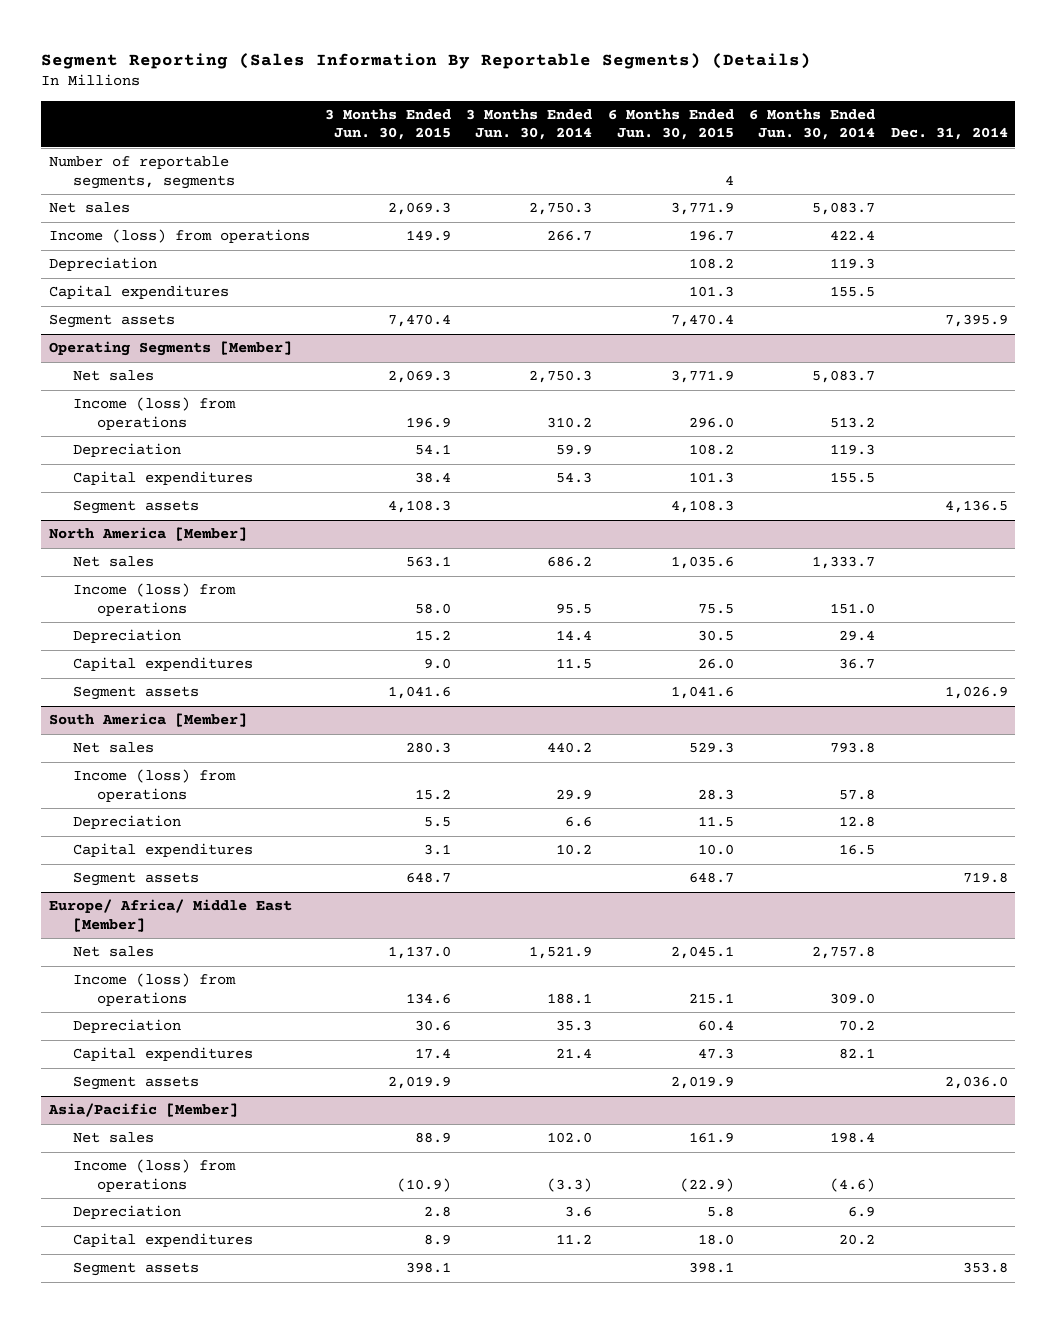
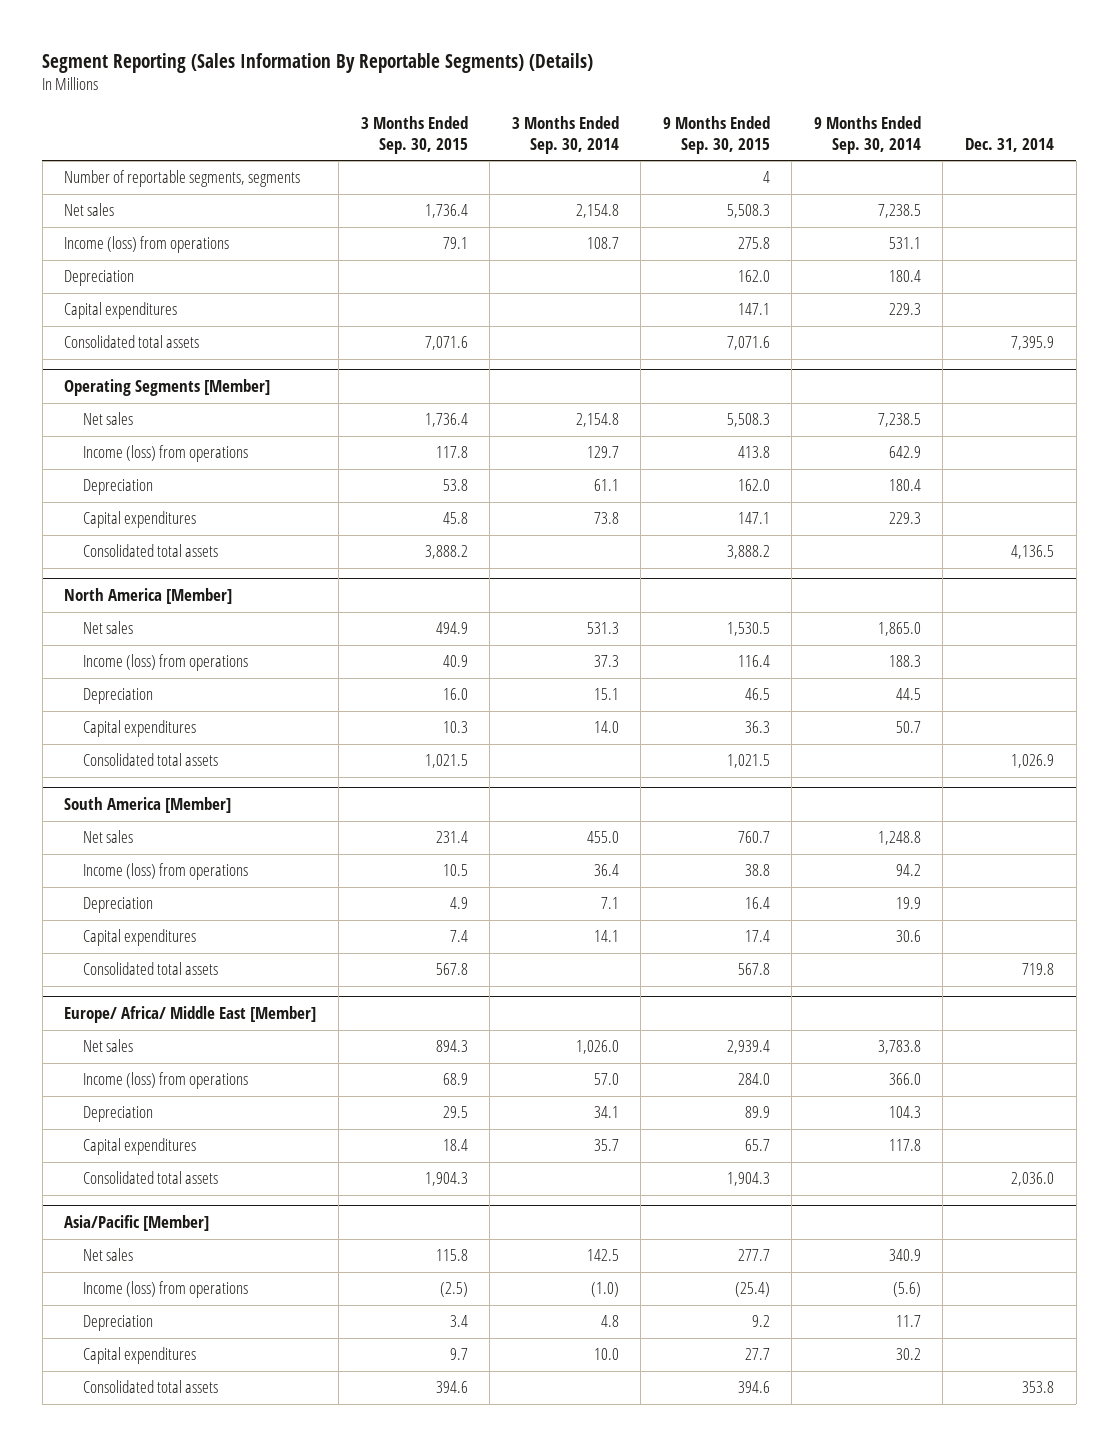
[325,108,452,141] 3 Months Ended Jun. 30, 2015 -> none
[466,108,593,141] 3 Months Ended Jun. 30, 2014 -> none
[607,108,734,141] 6 Months Ended Jun. 30, 2015 -> none
[749,108,876,141] 6 Months Ended Jun. 30, 2014 -> none
none -> [360,115,468,154] 3 Months Ended Sep. 30, 2015
none -> [511,115,619,154] 3 Months Ended Sep. 30, 2014
none -> [662,115,770,154] 9 Months Ended Sep. 30, 2015
none -> [813,115,921,154] 9 Months Ended Sep. 30, 2014
[48,314,175,329] Segment assets -> [64,335,200,349] Consolidated total assets
[72,500,199,515] Segment assets -> [82,544,218,558] Consolidated total assets
[72,686,199,701] Segment assets -> [82,753,218,767] Consolidated total assets
[72,872,199,887] Segment assets -> [82,962,218,976] Consolidated total assets
[72,1076,199,1091] Segment assets -> [82,1171,218,1185] Consolidated total assets
[72,1262,199,1277] Segment assets -> [82,1380,218,1394] Consolidated total assets

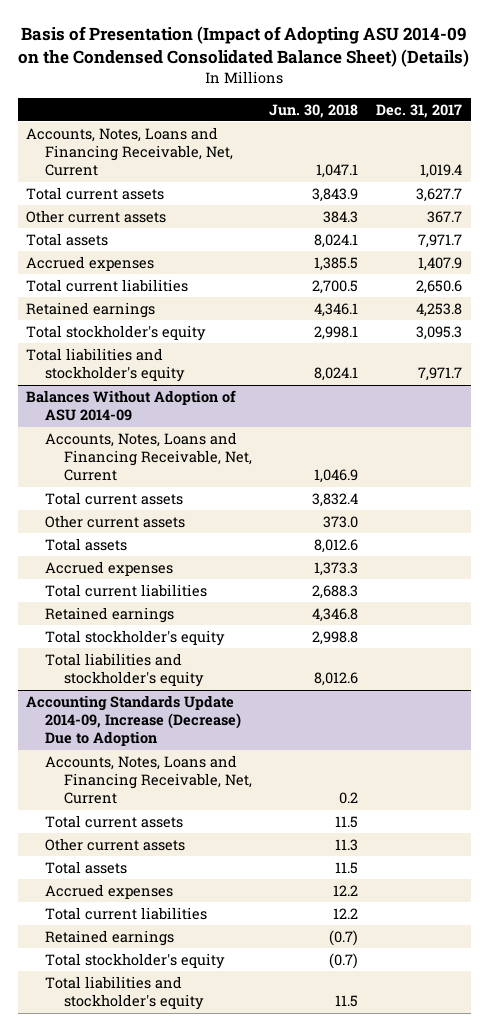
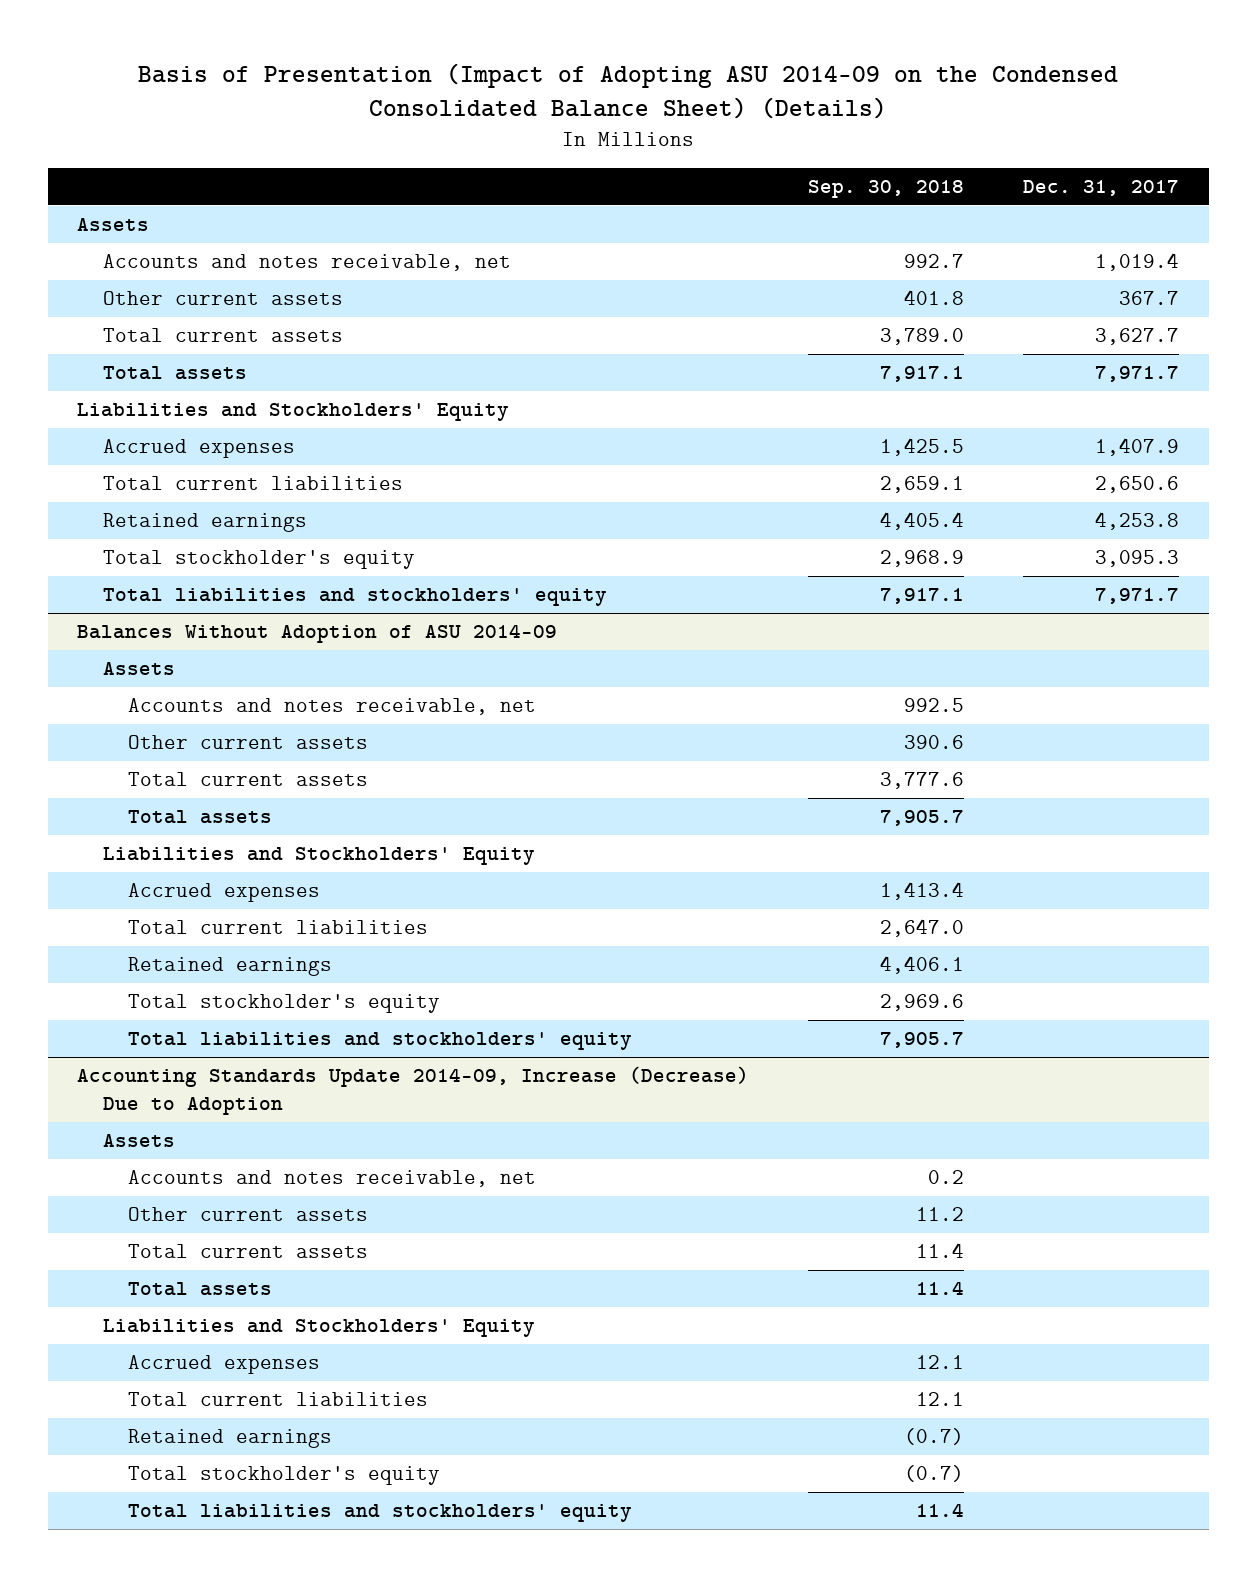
[269,103,359,118] Jun. 30, 2018 -> none
none -> [808,180,965,199] Sep. 30, 2018
none -> [77,218,150,232] Assets
[26,126,234,177] Accounts, Notes, Loans and Financing Receivable, Net, Current -> [102,254,511,272] Accounts and notes receivable, net
[26,186,165,200] Total current assets -> [102,328,343,343] Total current assets
none -> [77,403,510,422] Liabilities and Stockholders' Equity
[26,347,186,383] Total liabilities and stockholder's equity -> [102,588,607,607] Total liabilities and stockholders' equity
none -> [102,662,175,676] Assets
[45,431,252,482] Accounts, Notes, Loans and Financing Receivable, Net, Current -> [127,698,536,716] Accounts and notes receivable, net
[45,491,184,505] Total current assets -> [127,772,368,787] Total current assets
none -> [102,847,535,866] Liabilities and Stockholders' Equity
[45,652,204,688] Total liabilities and stockholder's equity -> [127,1032,632,1051] Total liabilities and stockholders' equity
none -> [102,1134,175,1148] Assets
[45,754,252,805] Accounts, Notes, Loans and Financing Receivable, Net, Current -> [127,1170,536,1188] Accounts and notes receivable, net
[45,814,184,828] Total current assets -> [127,1244,368,1259] Total current assets
none -> [102,1319,535,1338] Liabilities and Stockholders' Equity
[45,975,204,1011] Total liabilities and stockholder's equity -> [127,1504,632,1523] Total liabilities and stockholders' equity

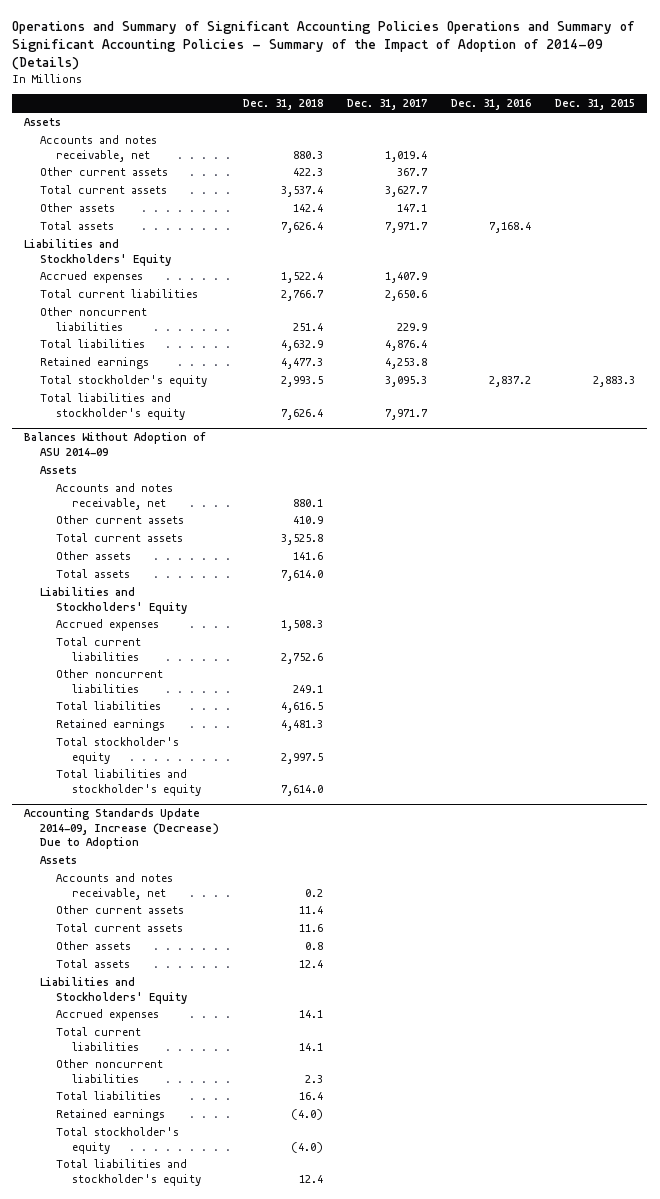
[138,63,1119,120] Basis of Presentation (Impact of Adopting ASU 2014-09 on the Condensed Consolidated Balance Sheet) (Details) -> [12,20,635,70] Operations and Summary of Significant Accounting Policies Operations and Summary of Significant Accounting Policies - Summary of the Impact of Adoption of 2014-09 (Details)
[808,180,965,199] Sep. 30, 2018 -> none
none -> [243,99,324,111] Dec. 31, 2018
none -> [451,99,532,111] Dec. 31, 2016
none -> [555,99,636,111] Dec. 31, 2015
none -> [40,203,116,213] Other assets
none -> [40,307,148,331] Other noncurrent liabilities
none -> [40,339,146,349] Total liabilities
[102,588,607,607] Total liabilities and stockholders' equity -> [40,393,186,420] Total liabilities and stockholder's equity
none -> [56,551,132,561] Other assets
none -> [56,669,164,693] Other noncurrent liabilities
none -> [56,701,162,711] Total liabilities
[127,1032,632,1051] Total liabilities and stockholders' equity -> [56,769,202,796] Total liabilities and stockholder's equity
none -> [56,941,132,951] Other assets
none -> [56,1059,164,1083] Other noncurrent liabilities
none -> [56,1091,162,1101] Total liabilities
[127,1504,632,1523] Total liabilities and stockholders' equity -> [56,1159,202,1186] Total liabilities and stockholder's equity

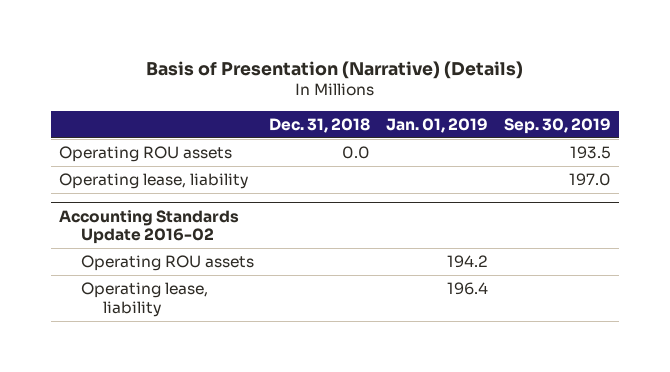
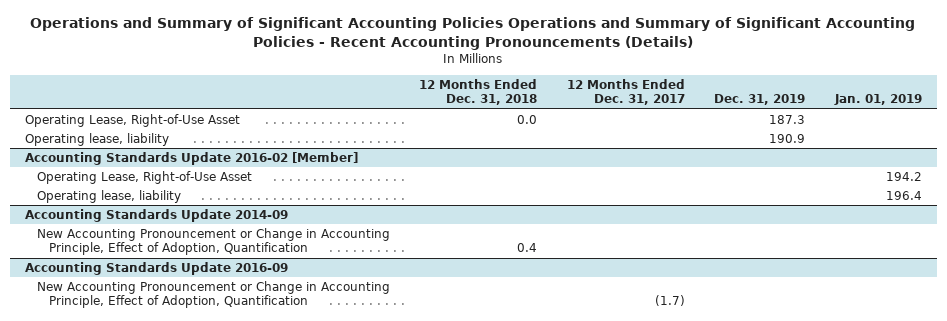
[145,60,523,79] Basis of Presentation (Narrative) (Details) -> [30,17,916,50] Operations and Summary of Significant Accounting Policies Operations and Summary of Significant Accounting Policies - Recent Accounting Pronouncements (Details)
[269,117,371,133] Dec. 31, 2018 -> none
[503,117,611,134] Sep. 30, 2019 -> none
none -> [419,78,538,106] 12 Months Ended Dec. 31, 2018
none -> [566,78,685,106] 12 Months Ended Dec. 31, 2017
none -> [714,94,806,106] Dec. 31, 2019
[58,146,232,163] Operating ROU assets -> [24,113,240,127] Operating Lease, Right-of-Use Asset
[58,209,239,245] Accounting Standards Update 2016-02 -> [24,151,358,165] Accounting Standards Update 2016-02 [Member]
[80,255,254,272] Operating ROU assets -> [36,170,252,184] Operating Lease, Right-of-Use Asset
none -> [24,208,288,222] Accounting Standards Update 2014-09
none -> [36,227,390,256] New Accounting Pronouncement or Change in Accounting Principle, Effect of Adoption, Quantification
none -> [24,261,288,275] Accounting Standards Update 2016-09
none -> [36,280,390,309] New Accounting Pronouncement or Change in Accounting Principle, Effect of Adoption, Quantification

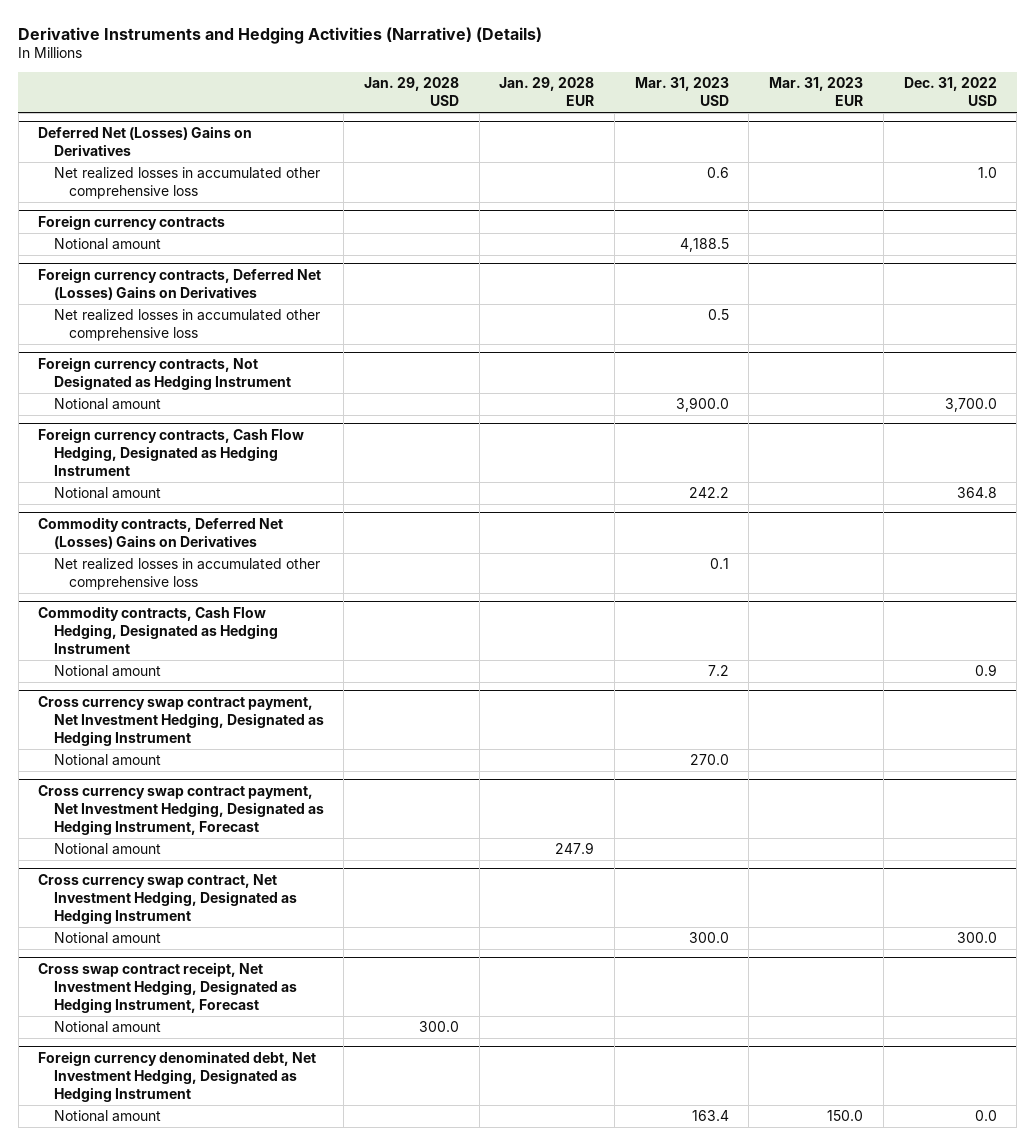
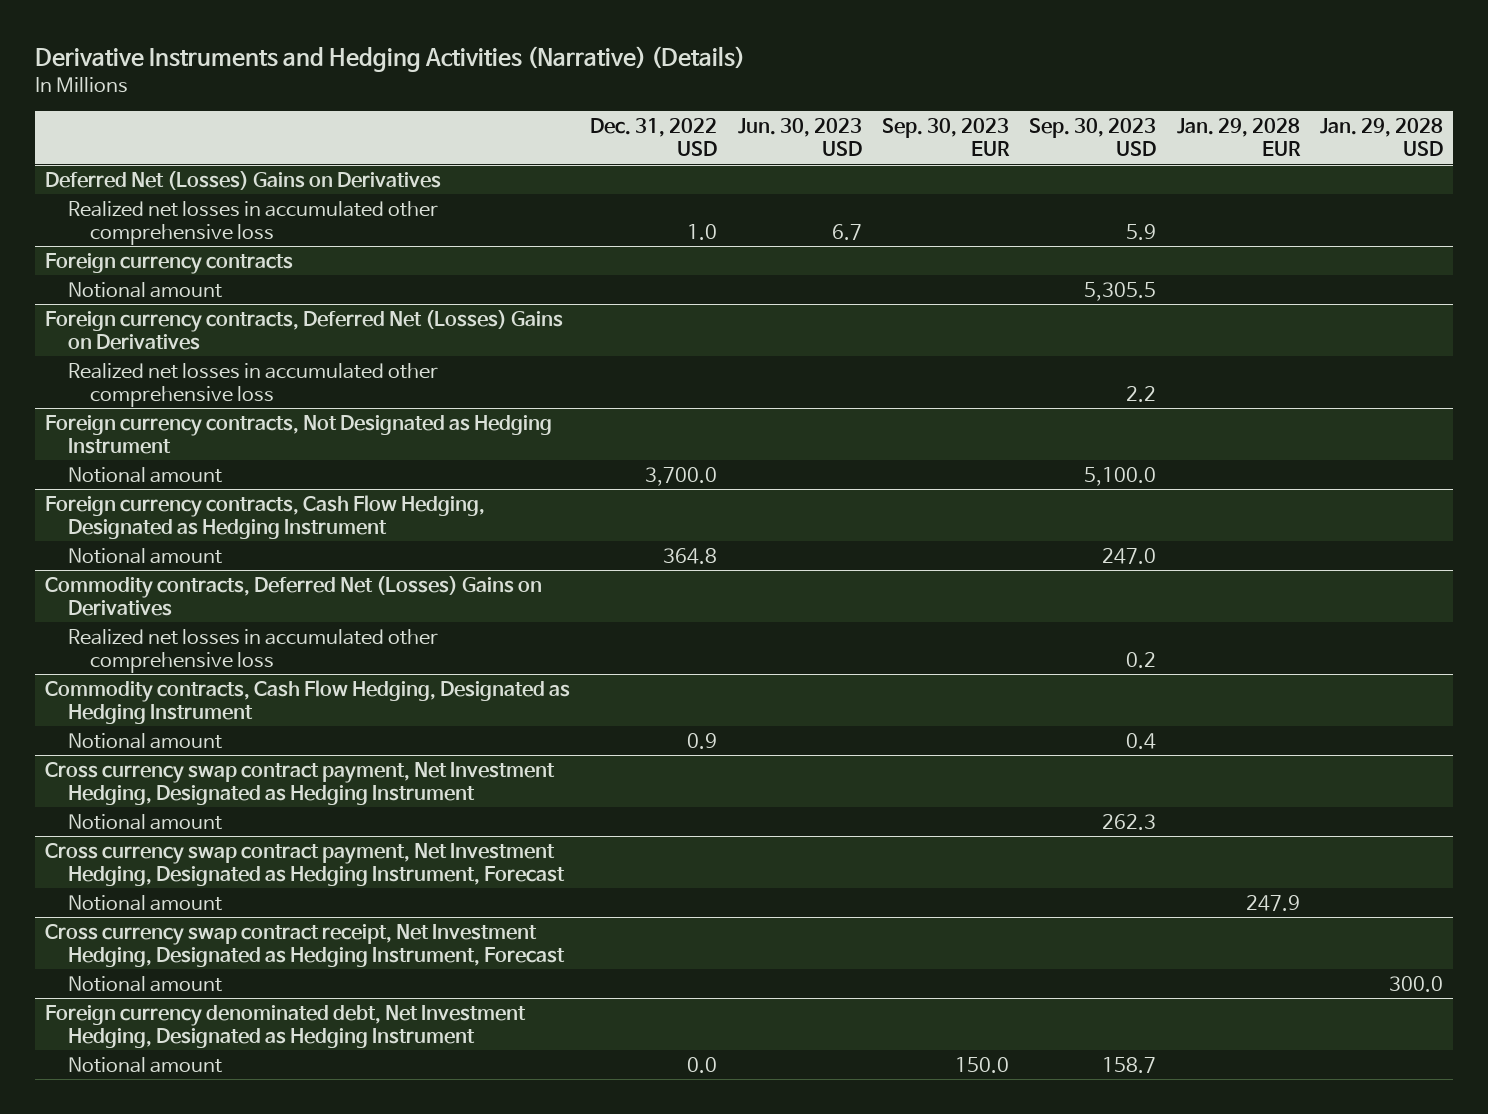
[634,77,729,107] Mar. 31, 2023 USD -> none
[769,77,864,107] Mar. 31, 2023 EUR -> none
none -> [737,118,862,157] Jun. 30, 2023 USD
none -> [882,118,1011,157] Sep. 30, 2023 EUR
none -> [1029,118,1157,157] Sep. 30, 2023 USD
[53,167,320,200] Net realized losses in accumulated other comprehensive loss -> [67,200,438,245] Realized net losses in accumulated other comprehensive loss
[53,309,320,342] Net realized losses in accumulated other comprehensive loss -> [67,362,438,407] Realized net losses in accumulated other comprehensive loss
[53,558,320,591] Net realized losses in accumulated other comprehensive loss -> [67,628,438,673] Realized net losses in accumulated other comprehensive loss
[38,874,297,925] Cross currency swap contract, Net Investment Hedging, Designated as Hedging Instrument -> none
[53,932,161,945] Notional amount -> none
[38,962,297,1014] Cross swap contract receipt, Net Investment Hedging, Designated as Hedging Instrument, Forecast -> [44,923,565,967] Cross currency swap contract receipt, Net Investment Hedging, Designated as Hedging Instrument, Forecast

